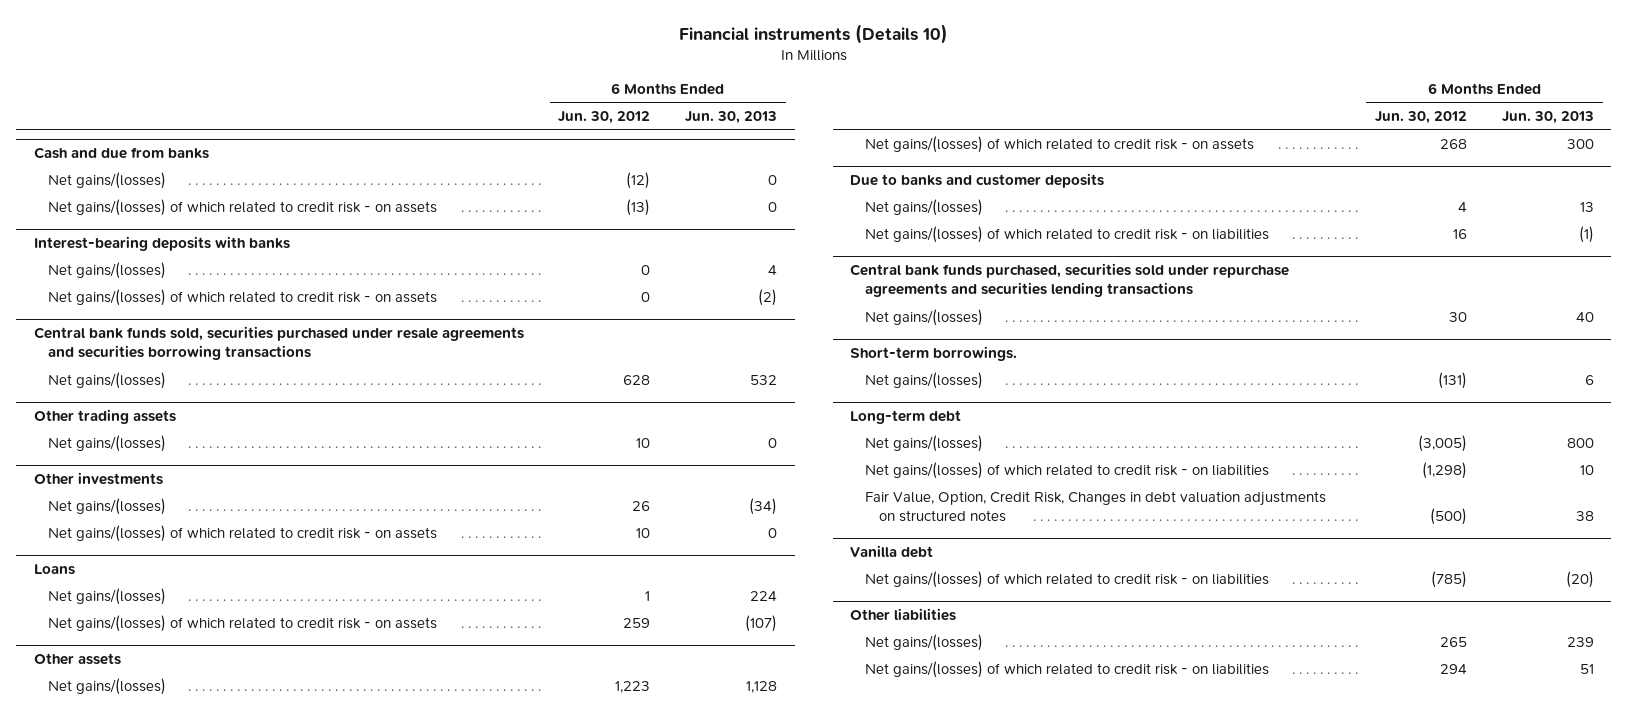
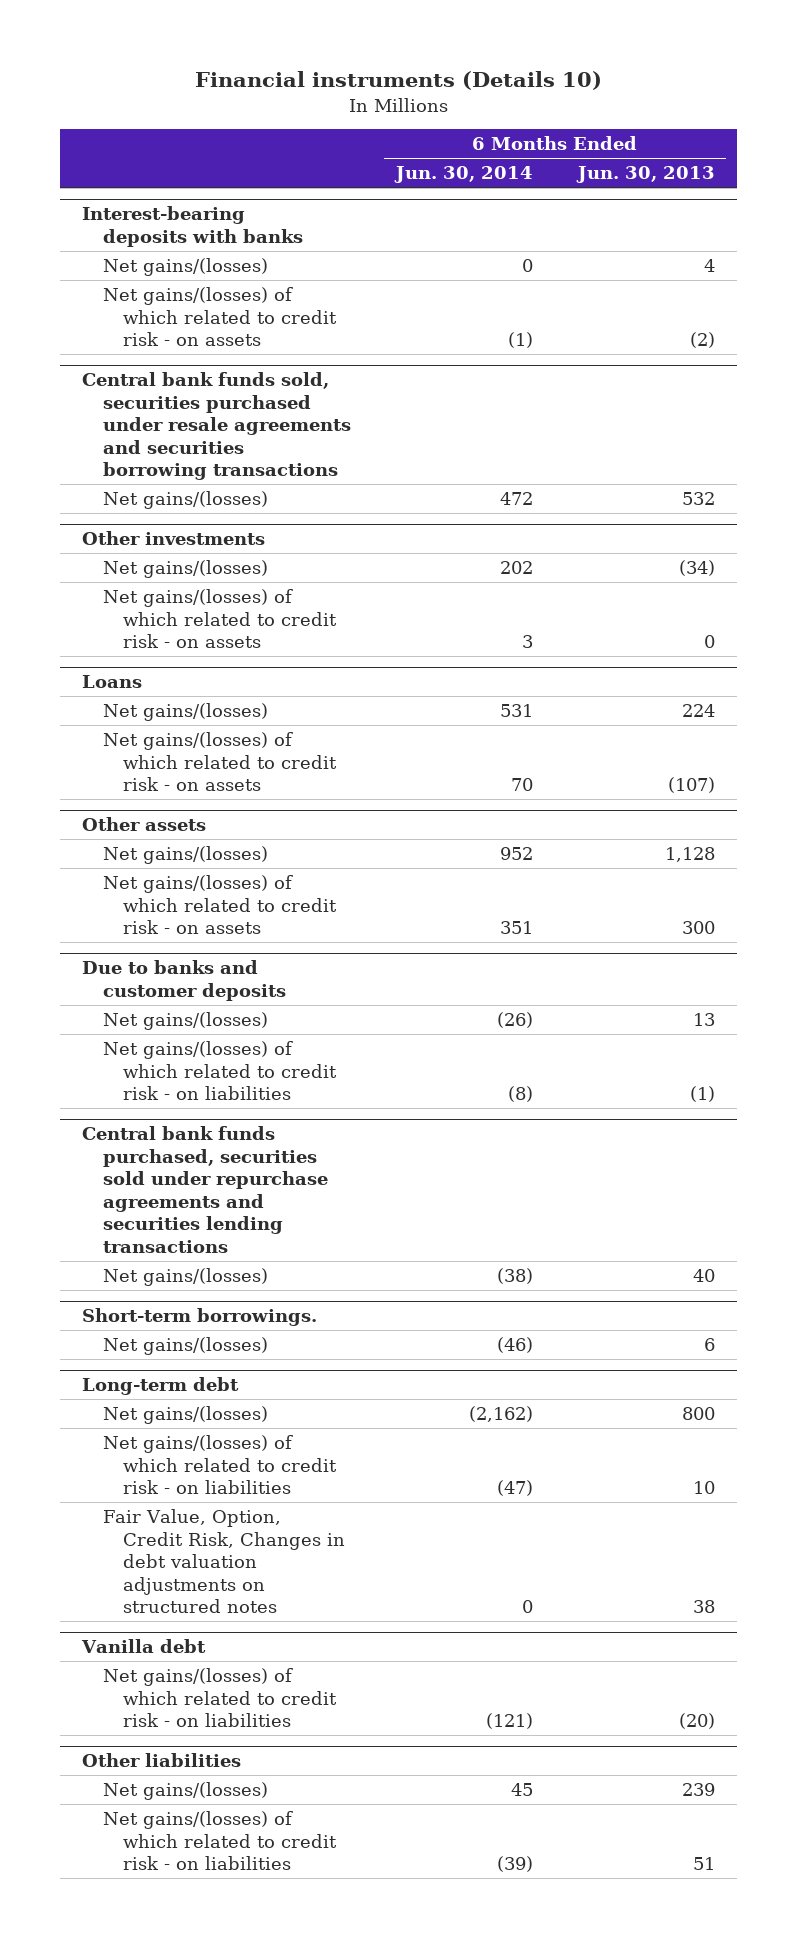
[558,110,651,124] Jun. 30, 2012 -> none
none -> [393,166,533,184] Jun. 30, 2014
[33,147,209,160] Cash and due from banks -> none
[47,171,166,189] Net gains/(losses) -> none
[47,198,437,216] Net gains/(losses) of which related to credit risk - on assets -> none
[33,409,176,425] Other trading assets -> none
[47,434,166,452] Net gains/(losses) -> none

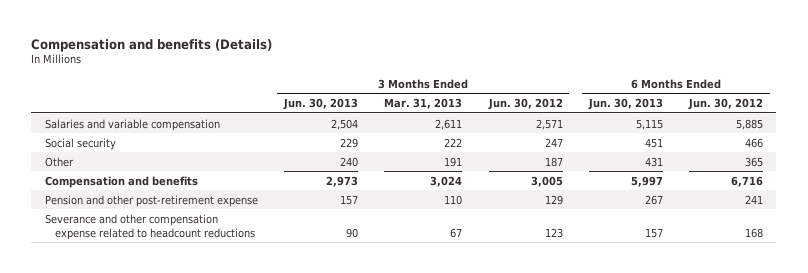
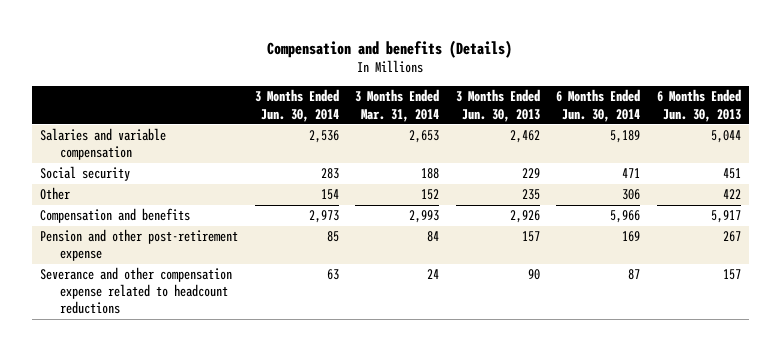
[384,98,463,110] Mar. 31, 2013 -> none
[487,98,563,111] Jun. 30, 2012 -> none
[688,98,764,111] Jun. 30, 2012 -> none
none -> [254,89,339,122] 3 Months Ended Jun. 30, 2014
none -> [355,89,440,122] 3 Months Ended Mar. 31, 2014
none -> [556,89,641,122] 6 Months Ended Jun. 30, 2014
[330,118,358,130] 2,504 -> [509,130,540,144] 2,462
[635,118,663,130] 5,115 -> [710,130,741,144] 5,044
[339,156,358,167] 240 -> [521,189,540,201] 235
[644,156,663,167] 431 -> [722,189,741,200] 422
[325,175,358,187] 2,973 -> [509,210,540,224] 2,926
[630,175,663,187] 5,997 -> [710,210,741,224] 5,917

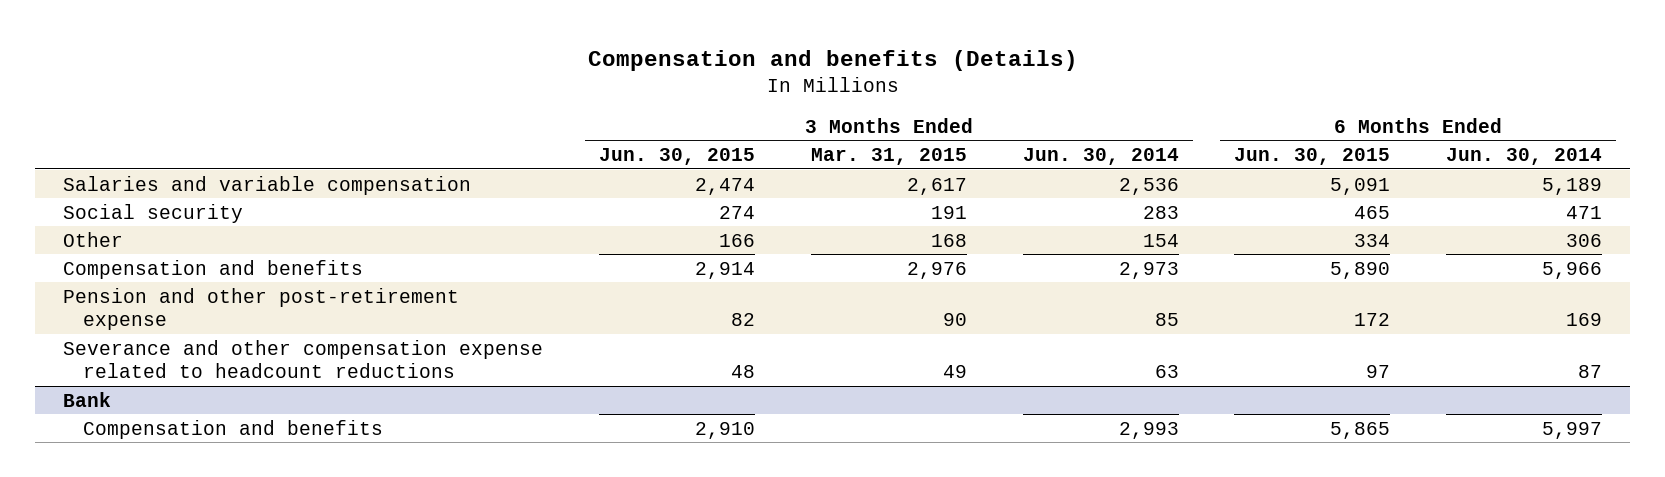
[355,89,440,122] 3 Months Ended Mar. 31, 2014 -> none
[455,89,540,122] 3 Months Ended Jun. 30, 2013 -> none
[656,89,741,122] 6 Months Ended Jun. 30, 2013 -> none
none -> [599,147,756,165] Jun. 30, 2015
none -> [810,147,967,165] Mar. 31, 2015
none -> [1234,147,1391,165] Jun. 30, 2015
none -> [63,391,112,407] Bank
none -> [83,419,384,439] Compensation and benefits

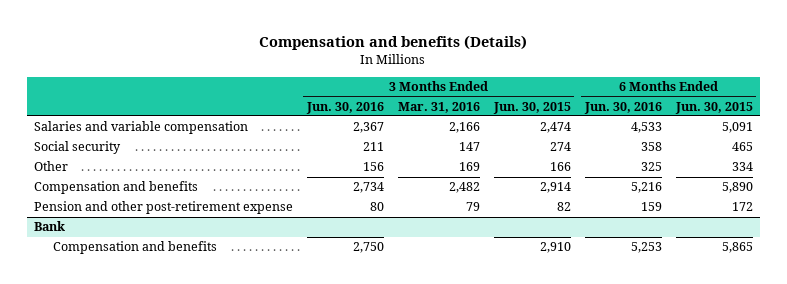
[810,147,967,165] Mar. 31, 2015 -> none
[1022,147,1179,165] Jun. 30, 2014 -> none
[1446,147,1603,165] Jun. 30, 2014 -> none
none -> [305,101,384,114] Jun. 30, 2016
none -> [397,101,480,113] Mar. 31, 2016
none -> [583,101,662,114] Jun. 30, 2016
[63,339,544,379] Severance and other compensation expense related to headcount reductions -> none

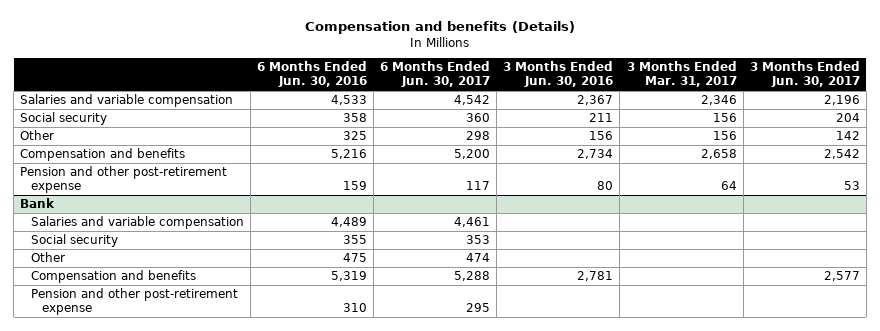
[397,101,480,113] Mar. 31, 2016 -> none
[492,101,571,114] Jun. 30, 2015 -> none
[674,101,753,114] Jun. 30, 2015 -> none
none -> [380,60,491,88] 6 Months Ended Jun. 30, 2017
none -> [626,60,737,88] 3 Months Ended Mar. 31, 2017
none -> [749,60,860,88] 3 Months Ended Jun. 30, 2017
none -> [30,216,244,230] Salaries and variable compensation
none -> [30,234,118,248] Social security
none -> [30,252,65,263] Other
[352,242,384,254] 2,750 -> [577,271,614,282] 2,781
[630,242,662,254] 5,253 -> [331,271,368,282] 5,319
none -> [30,288,238,316] Pension and other post-retirement expense

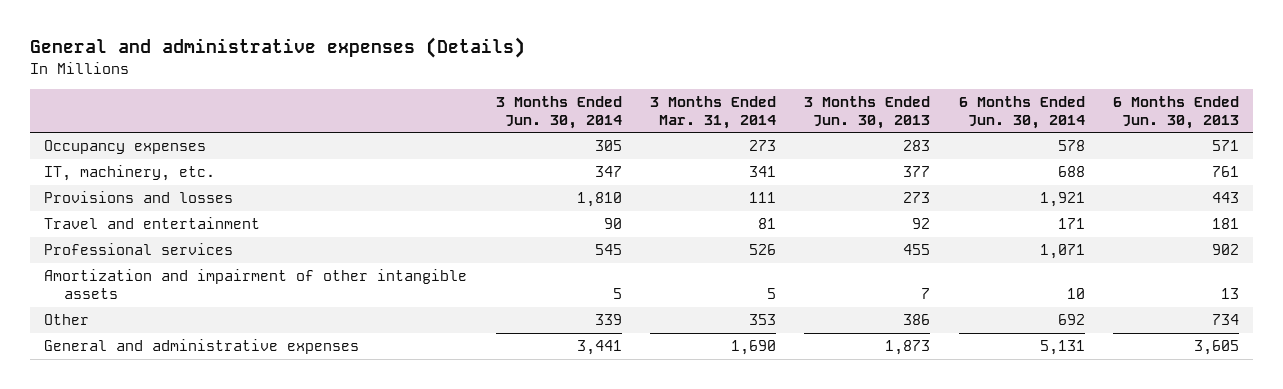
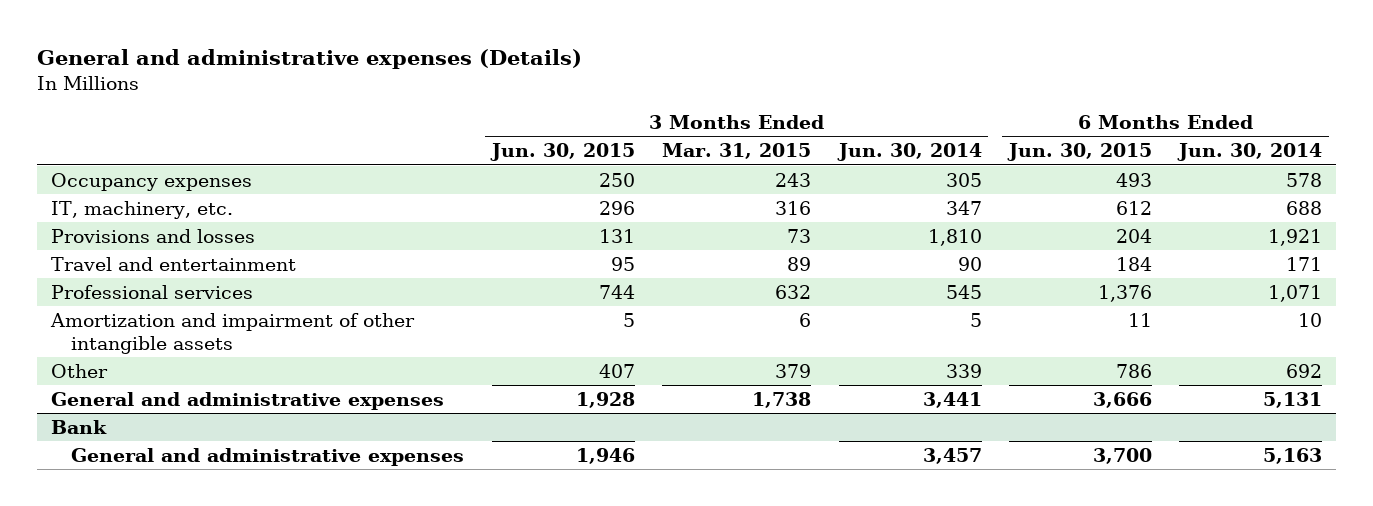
[650,95,777,129] 3 Months Ended Mar. 31, 2014 -> none
[804,95,931,129] 3 Months Ended Jun. 30, 2013 -> none
[1113,95,1240,129] 6 Months Ended Jun. 30, 2013 -> none
none -> [489,143,635,162] Jun. 30, 2015
none -> [662,143,812,160] Mar. 31, 2015
none -> [1006,143,1152,162] Jun. 30, 2015
none -> [50,419,107,434] Bank
none -> [71,447,465,466] General and administrative expenses

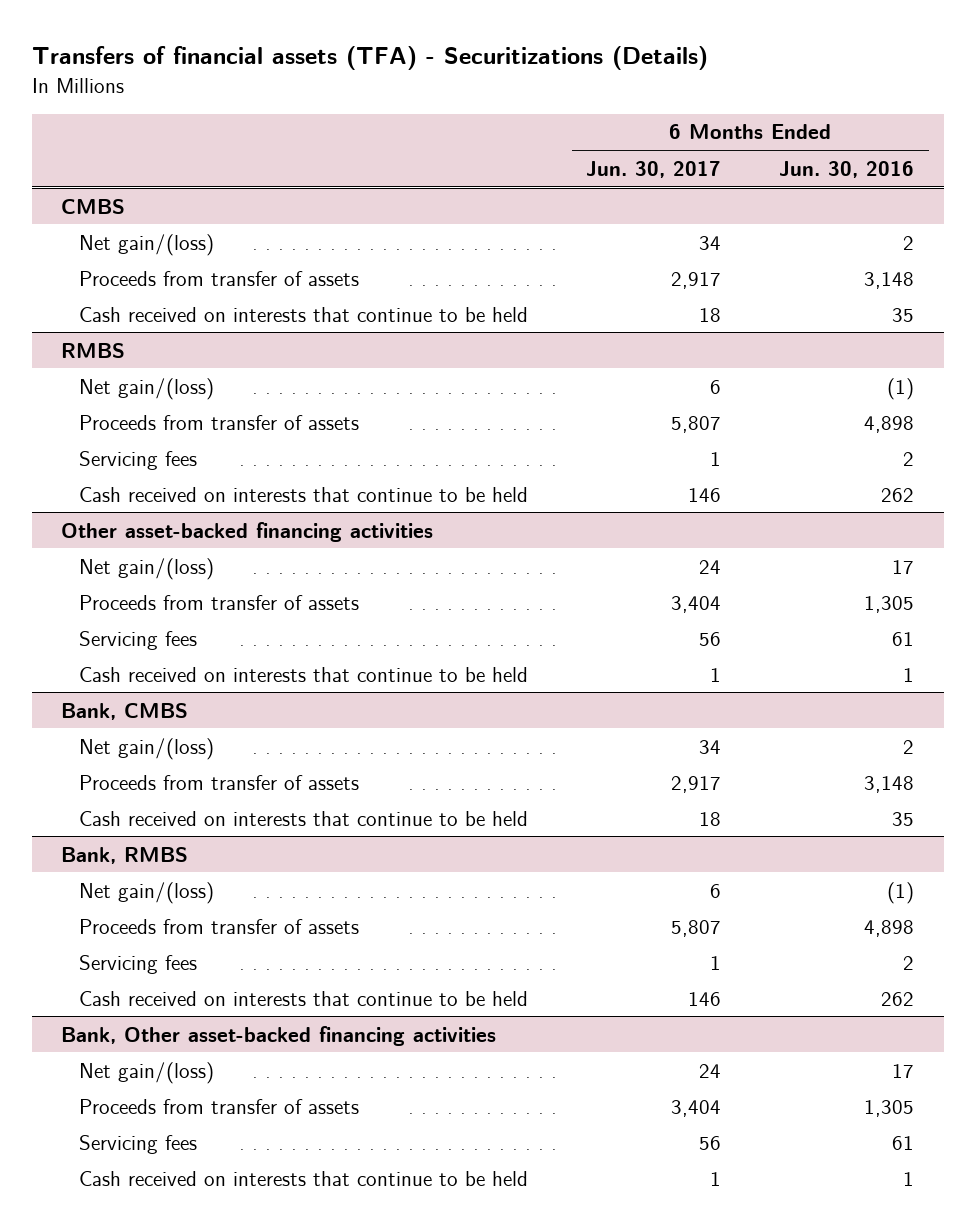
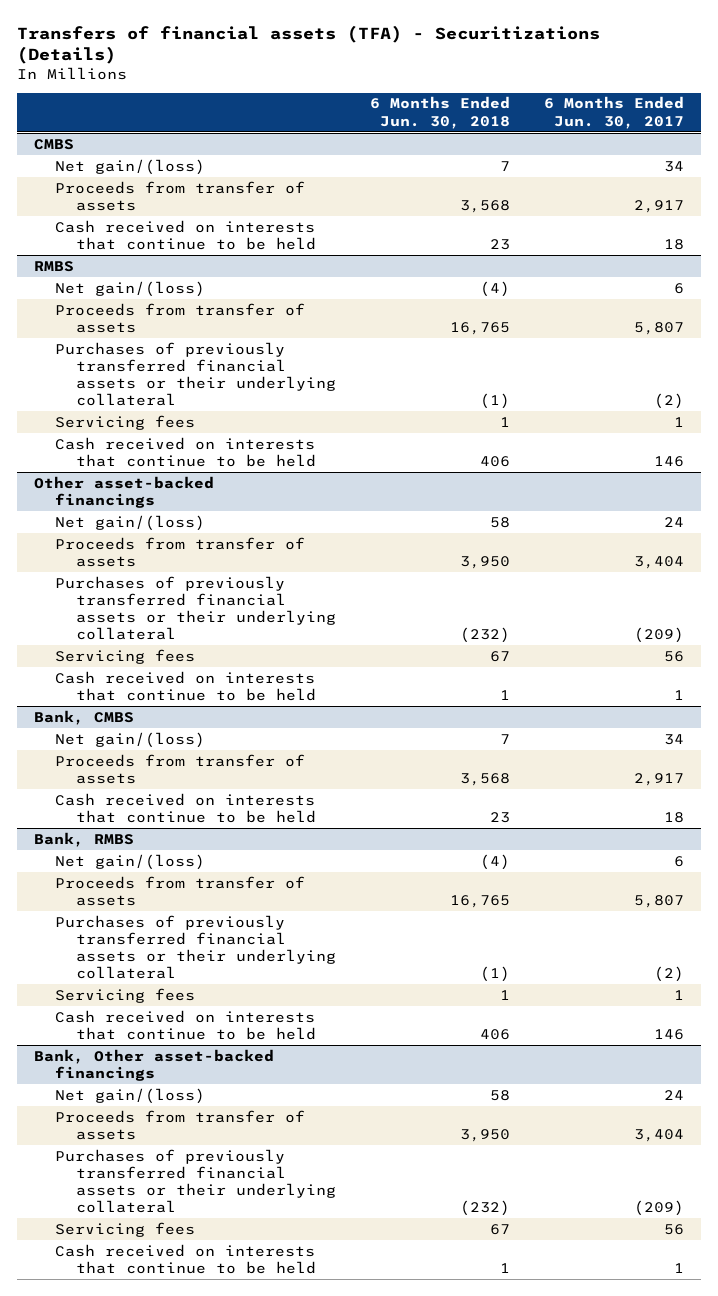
[779,160,915,178] Jun. 30, 2016 -> none
none -> [370,96,511,129] 6 Months Ended Jun. 30, 2018
none -> [55,341,337,407] Purchases of previously transferred financial assets or their underlying collateral
[60,521,433,542] Other asset-backed financing activities -> [33,475,214,508] Other asset-backed financings
none -> [55,575,337,641] Purchases of previously transferred financial assets or their underlying collateral
none -> [55,914,337,980] Purchases of previously transferred financial assets or their underlying collateral
[60,1025,496,1046] Bank, Other asset-backed financing activities -> [33,1048,274,1081] Bank, Other asset-backed financings
none -> [55,1148,337,1214] Purchases of previously transferred financial assets or their underlying collateral

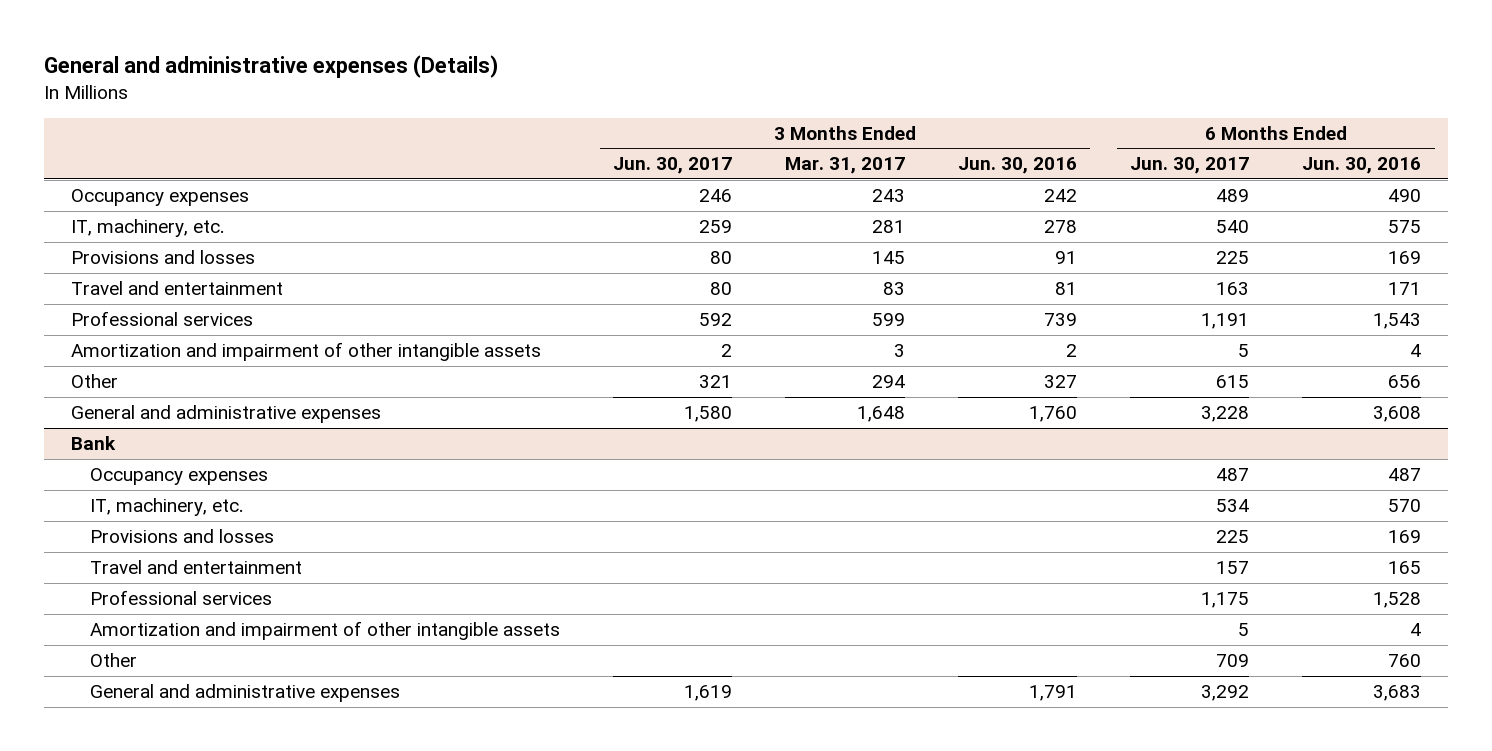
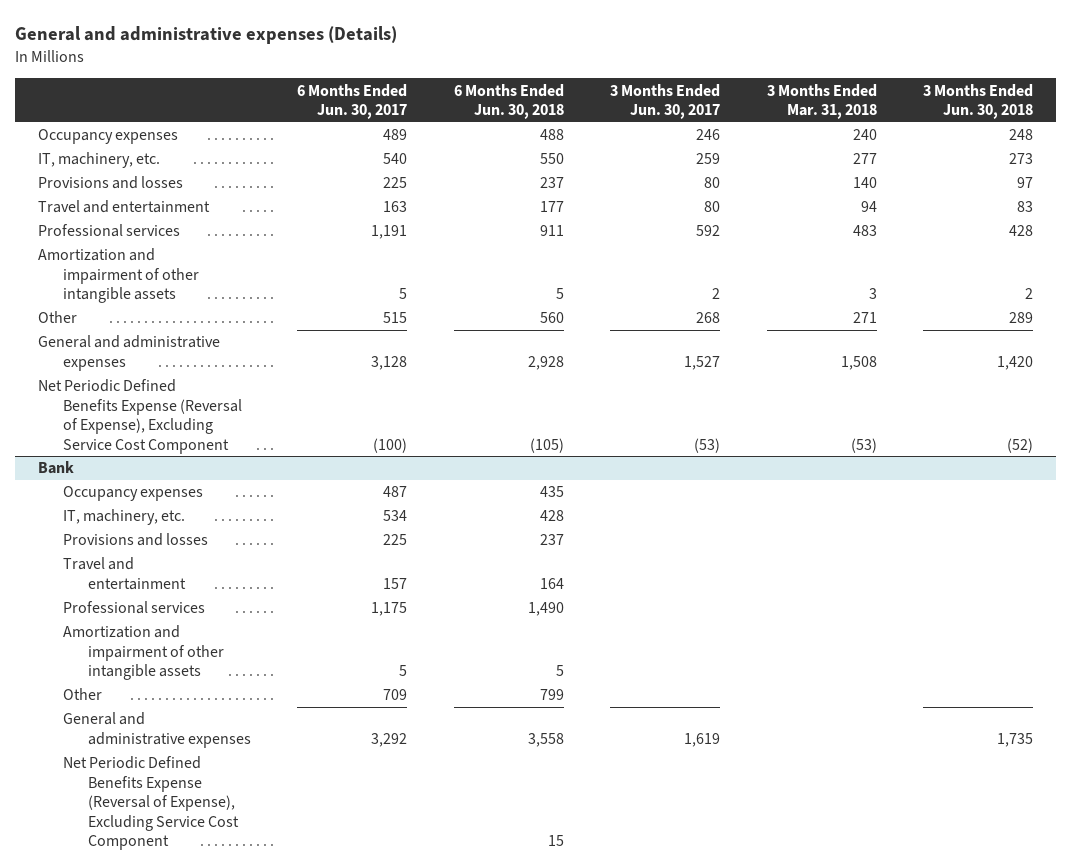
[784,157,905,175] Mar. 31, 2017 -> none
[958,157,1078,175] Jun. 30, 2016 -> none
[1302,157,1422,175] Jun. 30, 2016 -> none
none -> [453,83,564,120] 6 Months Ended Jun. 30, 2018
none -> [766,83,877,120] 3 Months Ended Mar. 31, 2018
none -> [923,83,1034,120] 3 Months Ended Jun. 30, 2018
[698,375,732,389] 321 -> [696,312,721,324] 268
[1216,375,1250,389] 615 -> [383,312,408,324] 515
[683,406,732,423] 1,580 -> [684,355,721,370] 1,527
[1201,406,1250,423] 3,228 -> [371,355,408,370] 3,128
none -> [38,379,243,454] Net Periodic Defined Benefits Expense (Reversal of Expense), Excluding Service Cost Component
none -> [63,756,239,851] Net Periodic Defined Benefits Expense (Reversal of Expense), Excluding Service Cost Component

